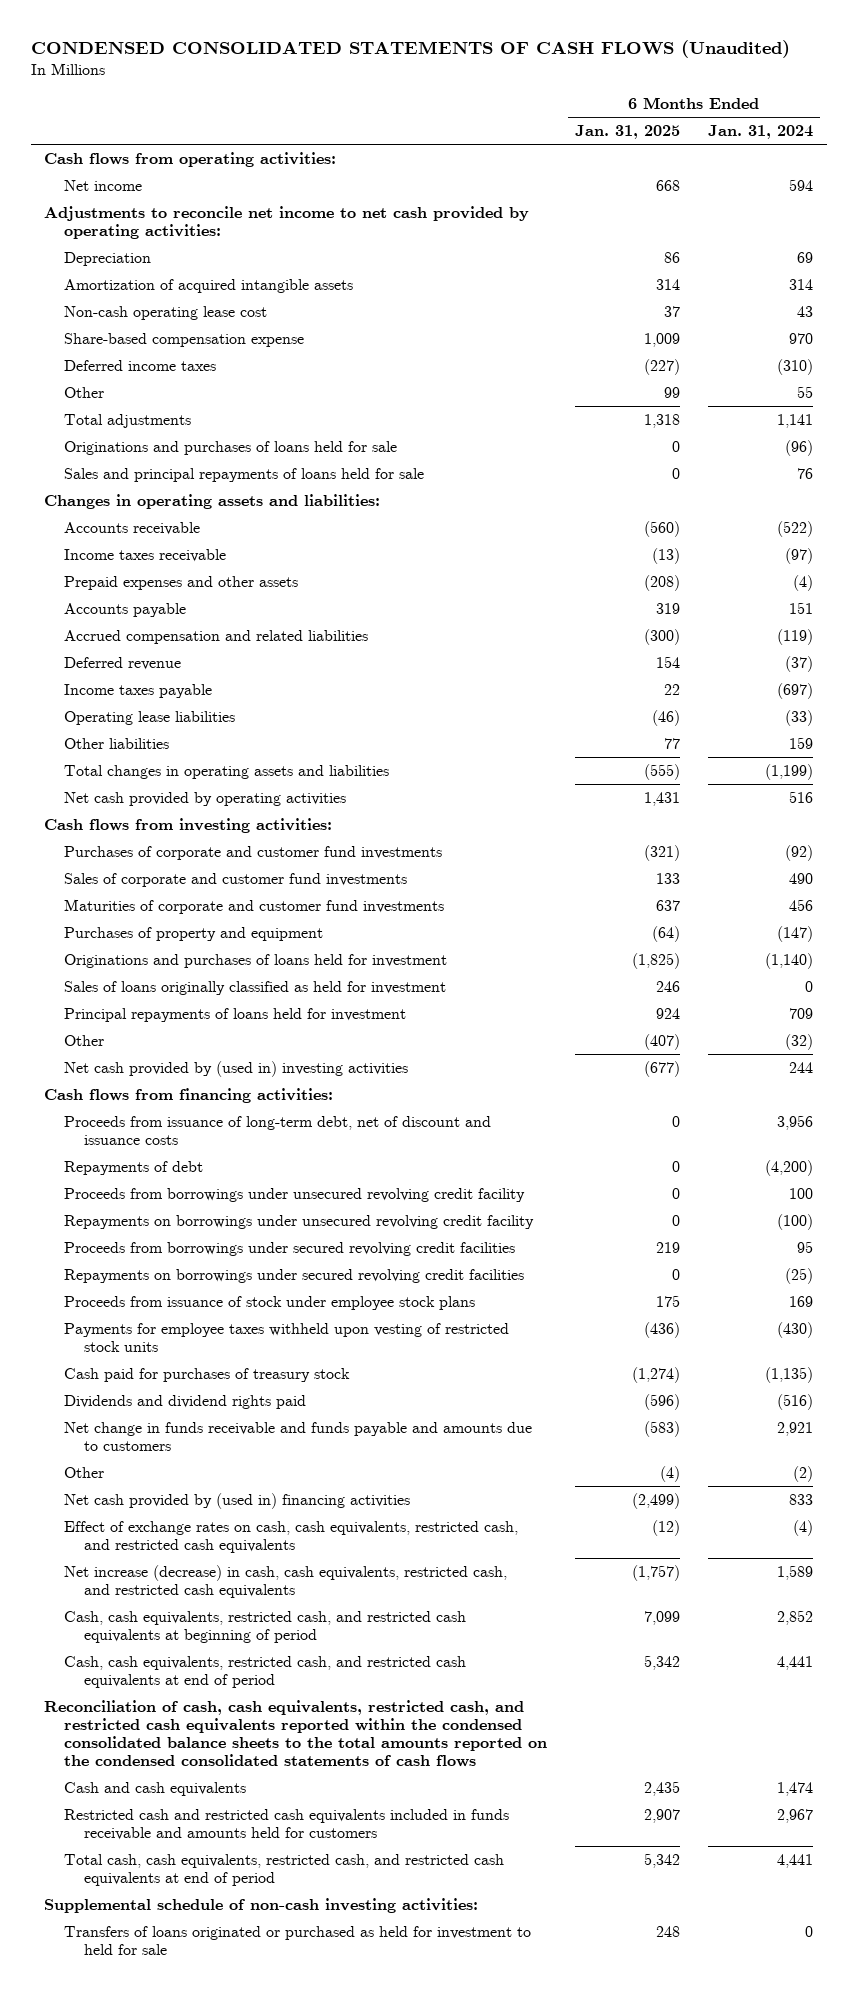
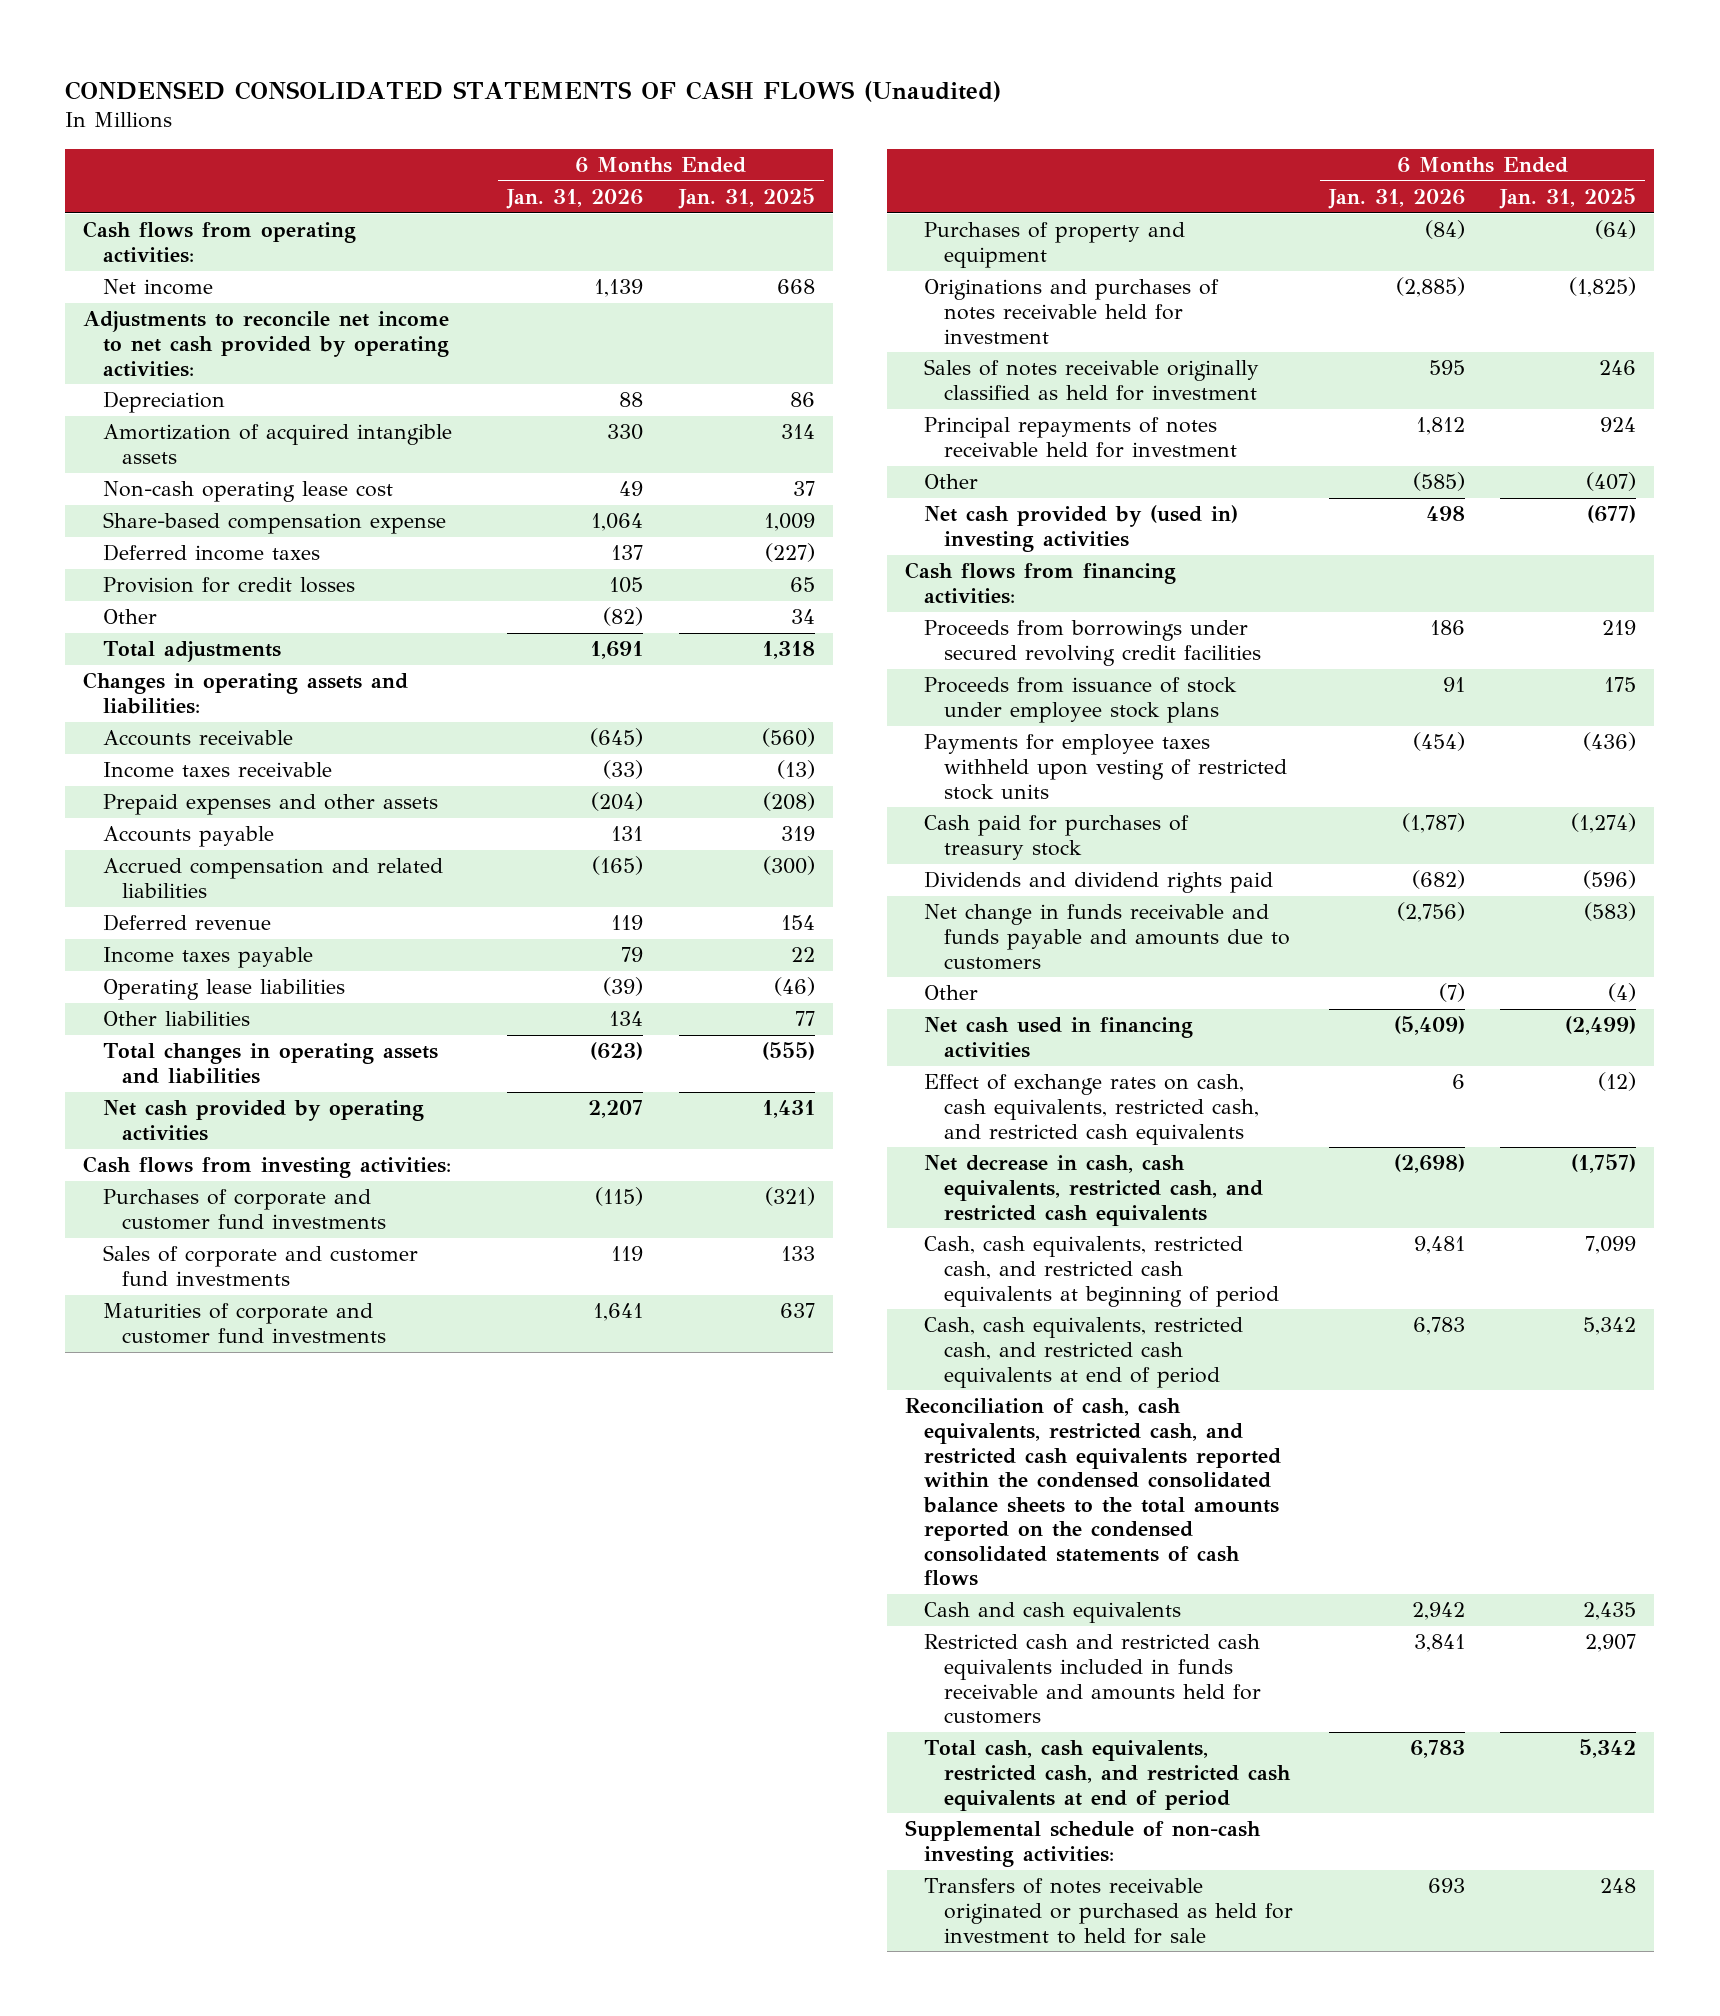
[708,125,814,140] Jan. 31, 2024 -> none
none -> [506,189,644,210] Jan. 31, 2026
none -> [102,577,355,594] Provision for credit losses
[664,386,681,398] 99 -> [791,609,816,625] 34
[64,440,398,455] Originations and purchases of loans held for sale -> none
[64,467,425,482] Sales and principal repayments of loans held for sale -> none
[64,953,448,968] Originations and purchases of loans held for investment -> [924,279,1220,344] Originations and purchases of notes receivable held for investment
[64,980,447,995] Sales of loans originally classified as held for investment -> [924,359,1260,401] Sales of notes receivable originally classified as held for investment
[64,1007,407,1022] Principal repayments of loans held for investment -> [924,417,1237,458] Principal repayments of notes receivable held for investment
[64,1115,492,1145] Proceeds from issuance of long-term debt, net of discount and issuance costs -> none
[64,1160,204,1175] Repayments of debt -> none
[64,1187,526,1202] Proceeds from borrowings under unsecured revolving credit facility -> none
[64,1214,535,1229] Repayments on borrowings under unsecured revolving credit facility -> none
[64,1268,525,1283] Repayments on borrowings under secured revolving credit facilities -> none
[64,1492,411,1509] Net cash provided by (used in) financing activities -> [924,1017,1194,1058] Net cash used in financing activities
[64,1564,508,1598] Net increase (decrease) in cash, cash equivalents, restricted cash, and restricted cash equivalents -> [924,1155,1263,1226] Net decrease in cash, cash equivalents, restricted cash, and restricted cash equivalents
[64,1925,532,1955] Transfers of loans originated or purchased as held for investment to held for sale -> [924,1878,1293,1944] Transfers of notes receivable originated or purchased as held for investment to held for sale

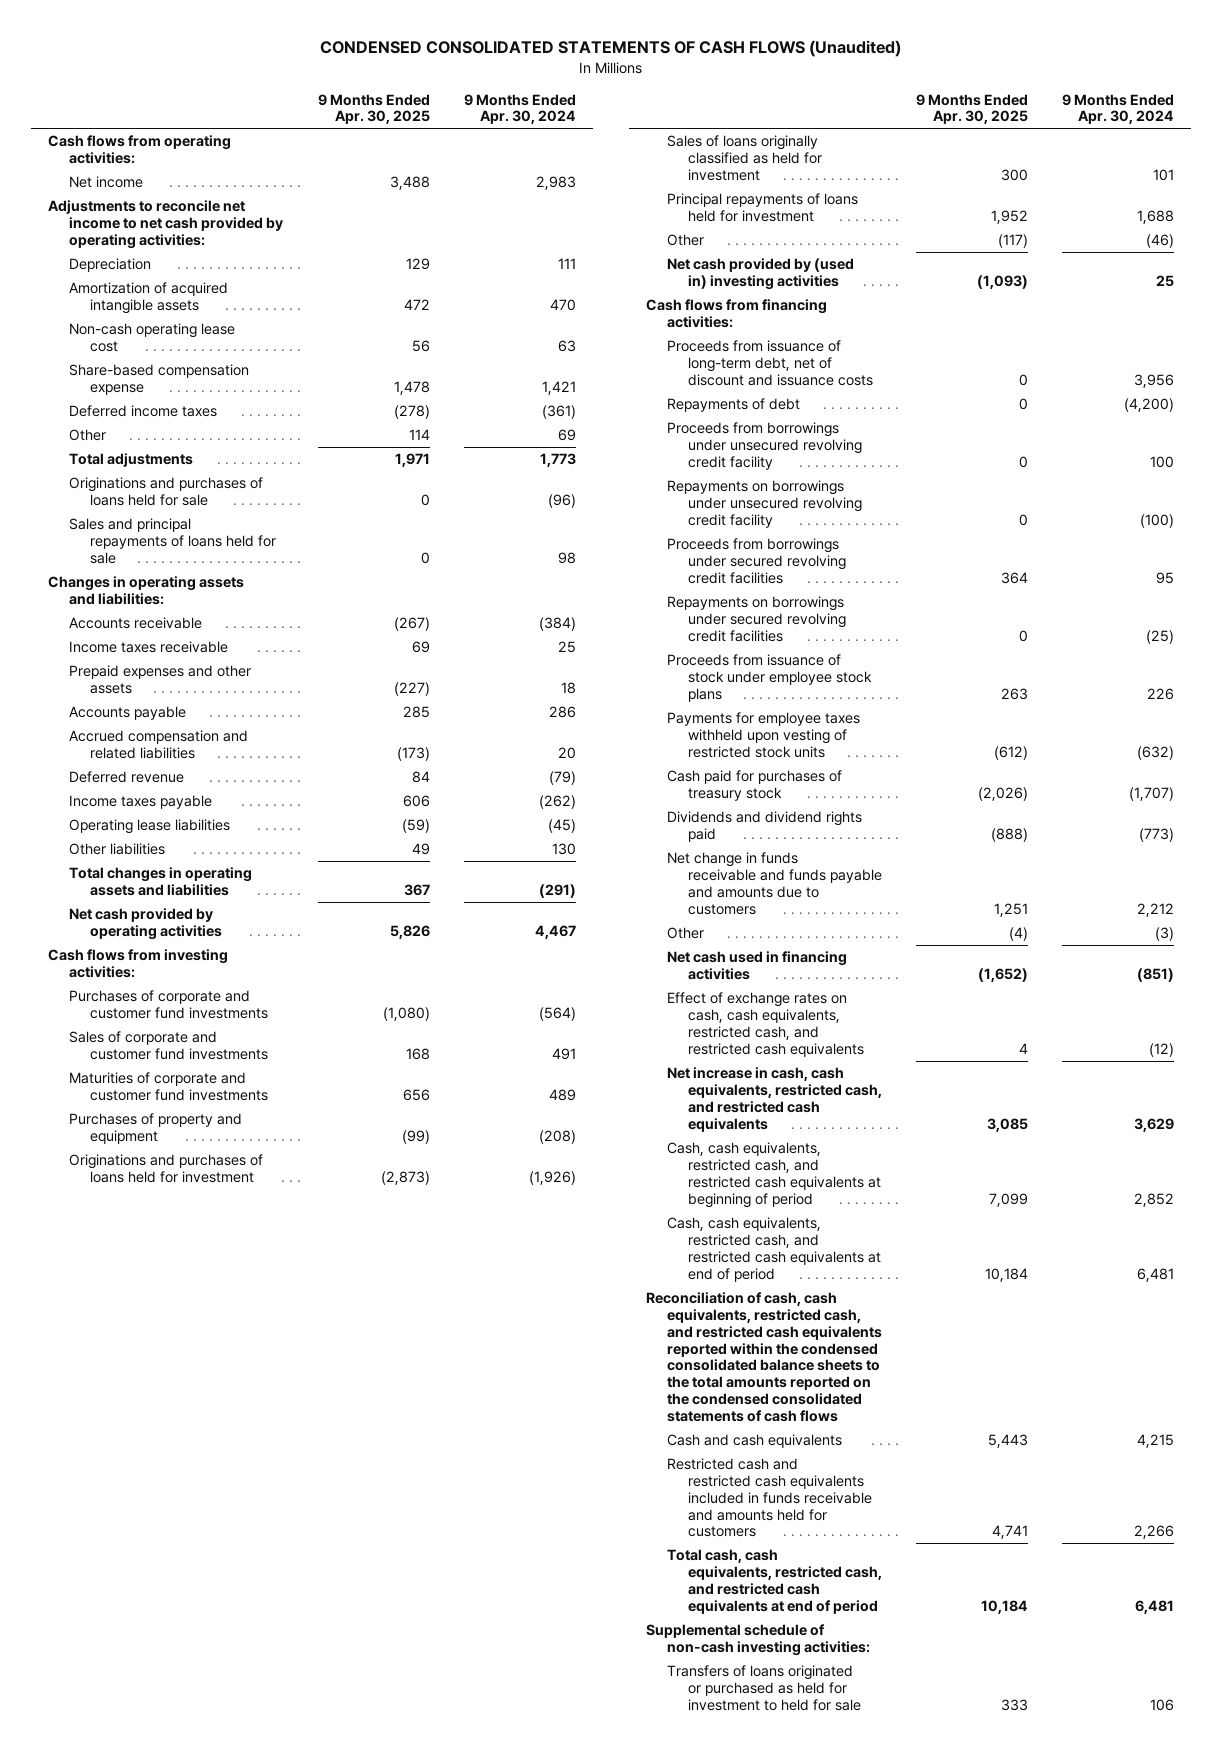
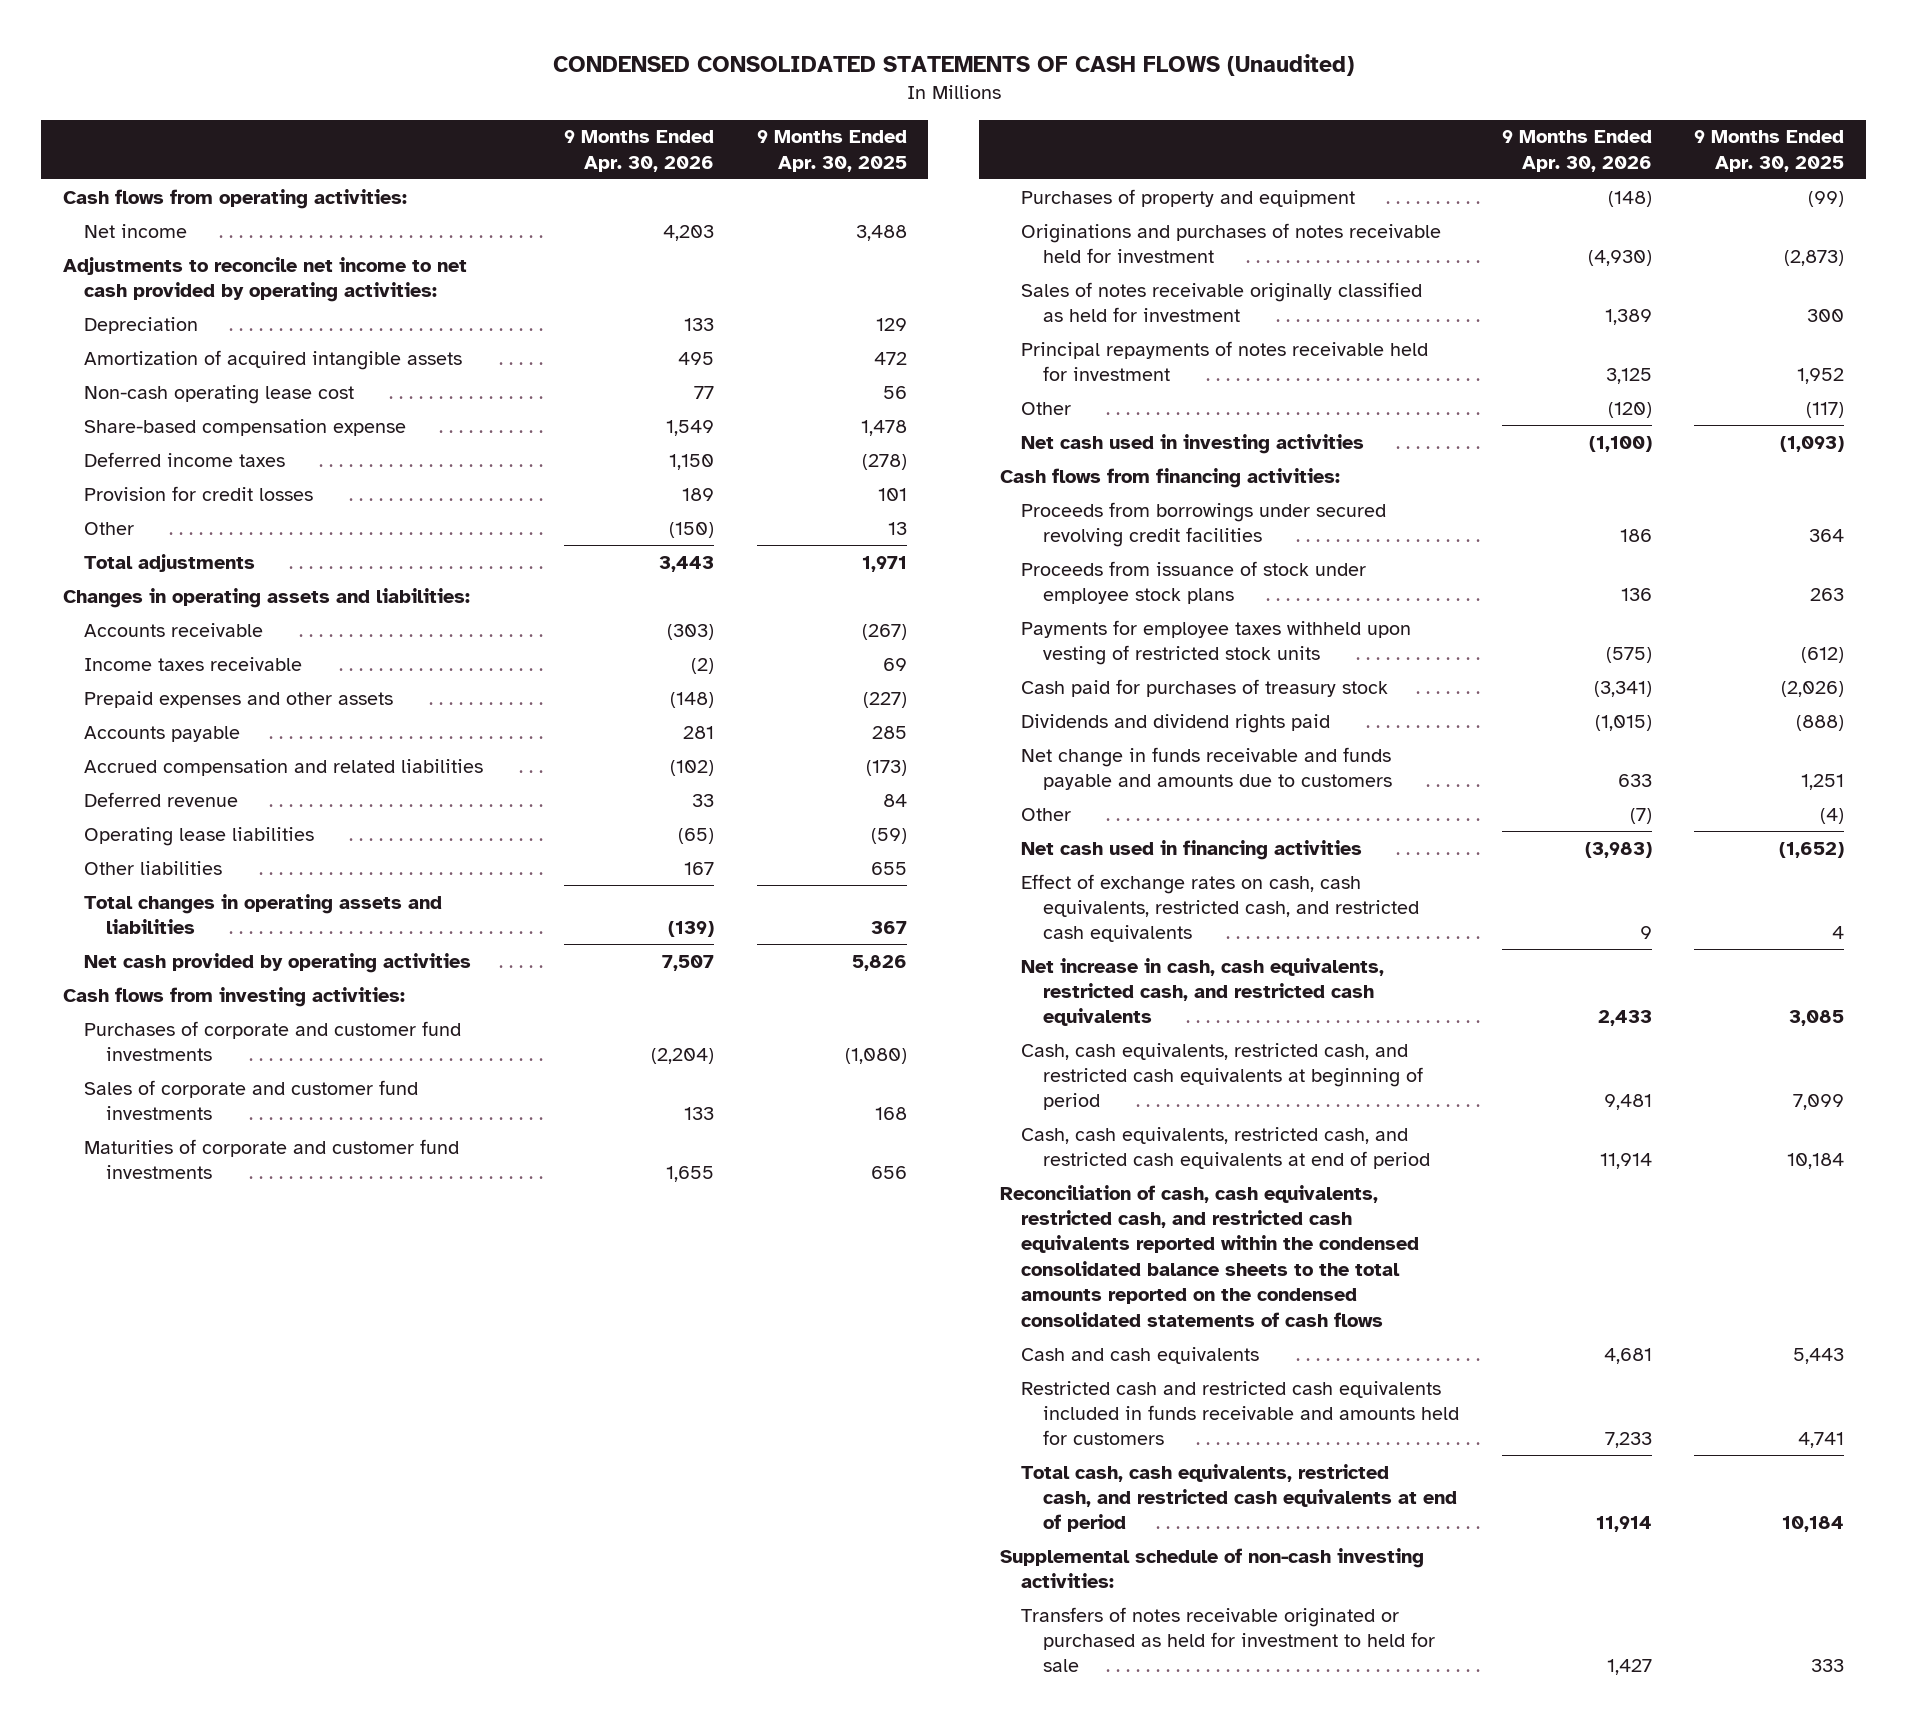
[463,93,576,125] 9 Months Ended Apr. 30, 2024 -> none
none -> [564,130,715,172] 9 Months Ended Apr. 30, 2026
none -> [84,485,314,501] Provision for credit losses
[408,429,430,441] 114 -> [888,521,908,535] 13
[68,477,263,507] Originations and purchases of loans held for sale -> none
[68,518,276,564] Sales and principal repayments of loans held for sale -> none
[68,795,212,810] Income taxes payable -> none
[411,843,430,856] 49 -> [871,861,908,875] 655
[68,1154,263,1184] Originations and purchases of loans held for investment -> [1021,222,1442,264] Originations and purchases of notes receivable held for investment
[666,135,822,181] Sales of loans originally classified as held for investment -> [1021,281,1423,323] Sales of notes receivable originally classified as held for investment
[666,193,858,223] Principal repayments of loans held for investment -> [1021,340,1429,382] Principal repayments of notes receivable held for investment
[666,258,854,291] Net cash provided by (used in) investing activities -> [1021,433,1365,454] Net cash used in investing activities
[666,340,873,386] Proceeds from issuance of long-term debt, net of discount and issuance costs -> none
[666,398,800,413] Repayments of debt -> none
[666,422,862,470] Proceeds from borrowings under unsecured revolving credit facility -> none
[666,480,862,528] Repayments on borrowings under unsecured revolving credit facility -> none
[666,596,846,642] Repayments on borrowings under secured revolving credit facilities -> none
[666,1665,861,1711] Transfers of loans originated or purchased as held for investment to held for sale -> [1021,1606,1435,1673] Transfers of notes receivable originated or purchased as held for investment to held for sale

